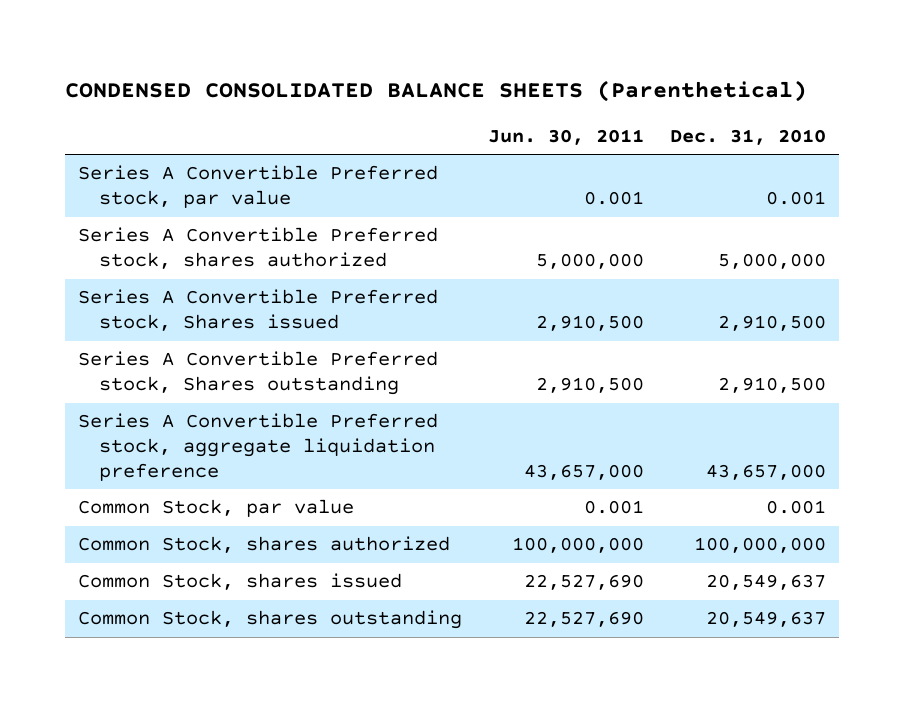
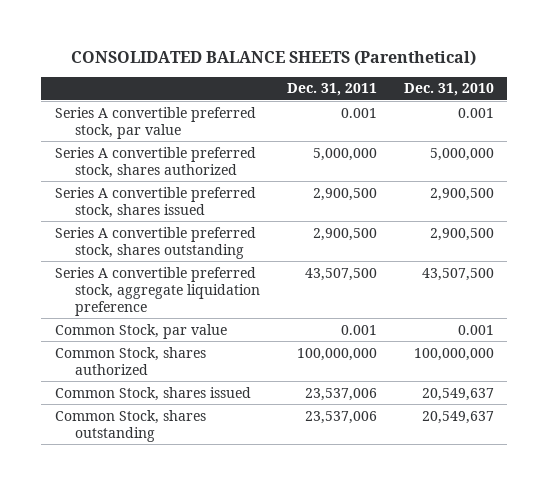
[65,79,808,102] CONDENSED CONSOLIDATED BALANCE SHEETS (Parenthetical) -> [71,49,477,66] CONSOLIDATED BALANCE SHEETS (Parenthetical)
[488,128,645,145] Jun. 30, 2011 -> none
none -> [286,83,377,97] Dec. 31, 2011
[78,165,439,209] Series A Convertible Preferred stock, par value -> [54,106,256,139] Series A convertible preferred stock, par value
[78,227,439,270] Series A Convertible Preferred stock, shares authorized -> [54,146,256,178] Series A convertible preferred stock, shares authorized
[78,289,439,332] Series A Convertible Preferred stock, Shares issued -> [54,186,256,218] Series A convertible preferred stock, shares issued
[718,315,827,332] 2,910,500 -> [429,187,494,201] 2,900,500
[78,351,439,396] Series A Convertible Preferred stock, Shares outstanding -> [54,226,256,259] Series A convertible preferred stock, shares outstanding
[718,377,827,394] 2,910,500 -> [429,227,494,241] 2,900,500
[78,413,439,481] Series A Convertible Preferred stock, aggregate liquidation preference -> [54,266,261,316] Series A convertible preferred stock, aggregate liquidation preference
[706,463,827,480] 43,657,000 -> [421,267,494,281] 43,507,500

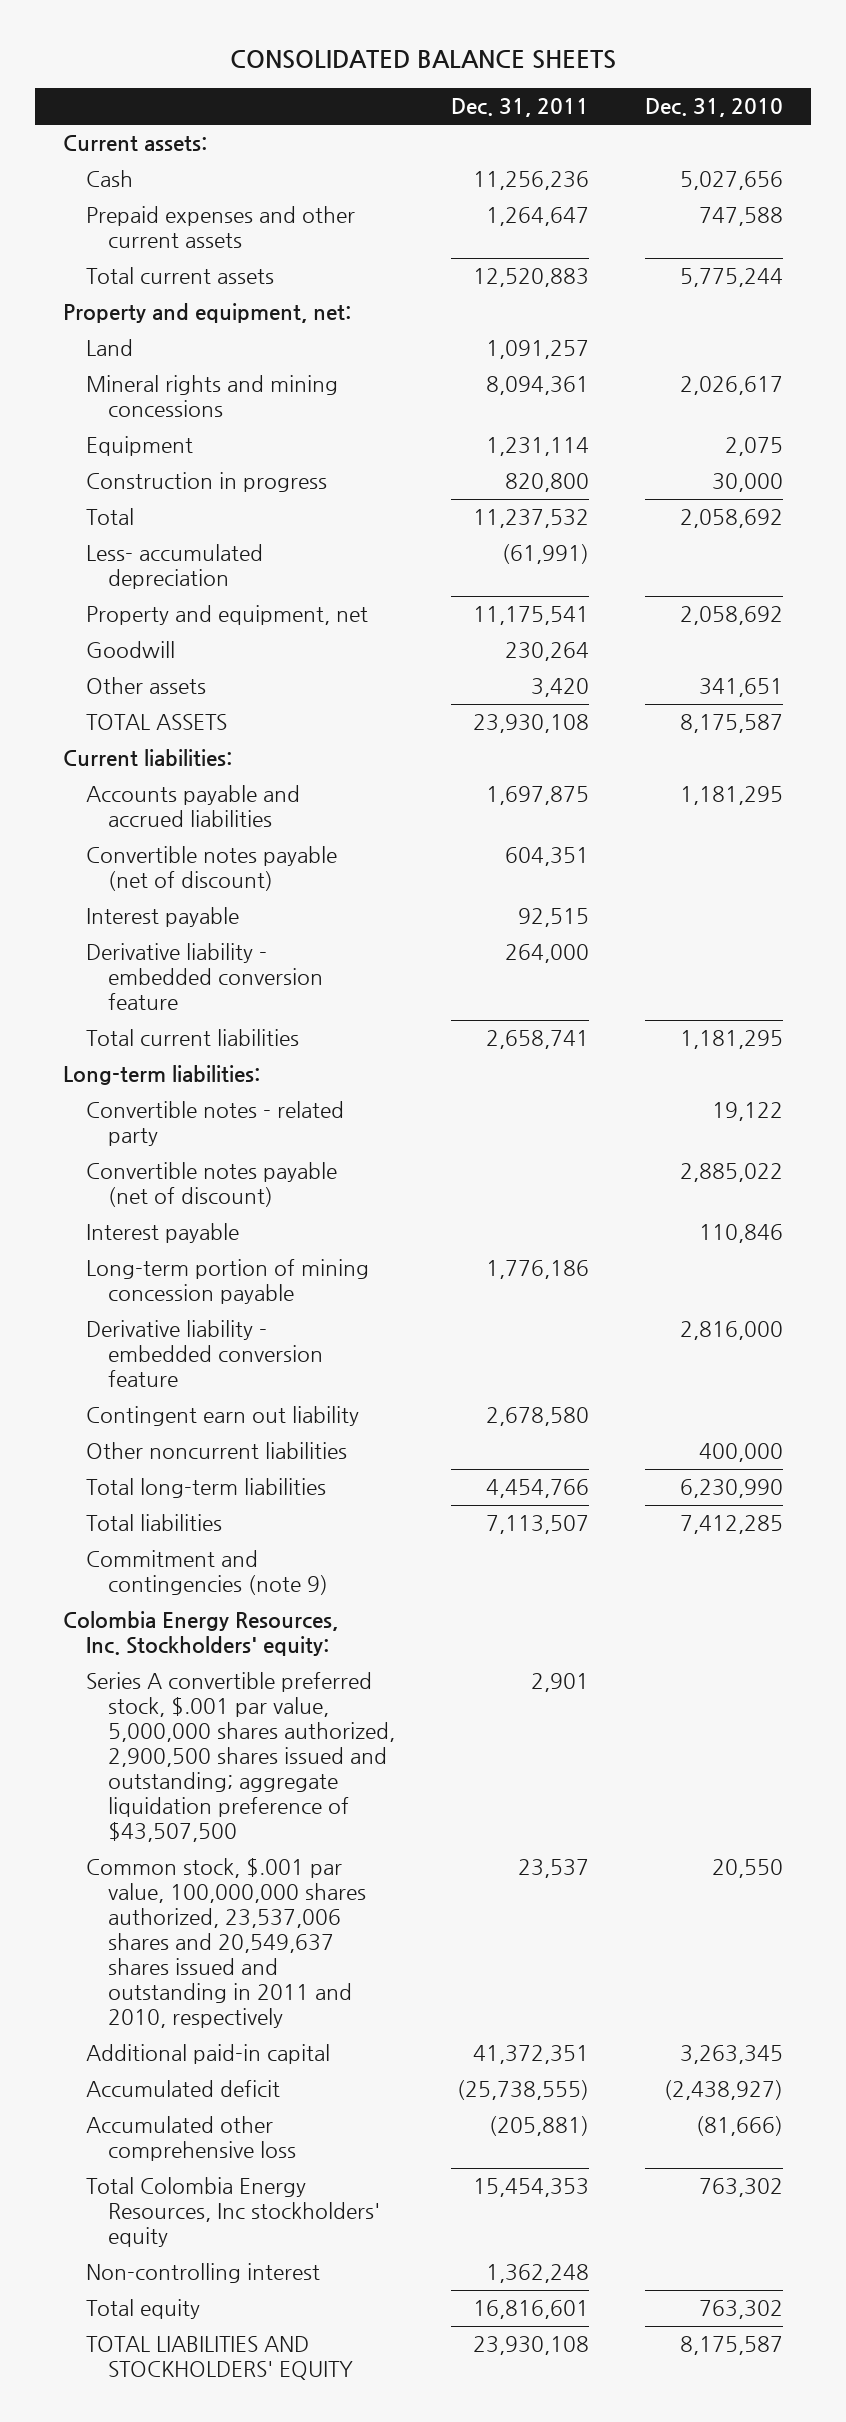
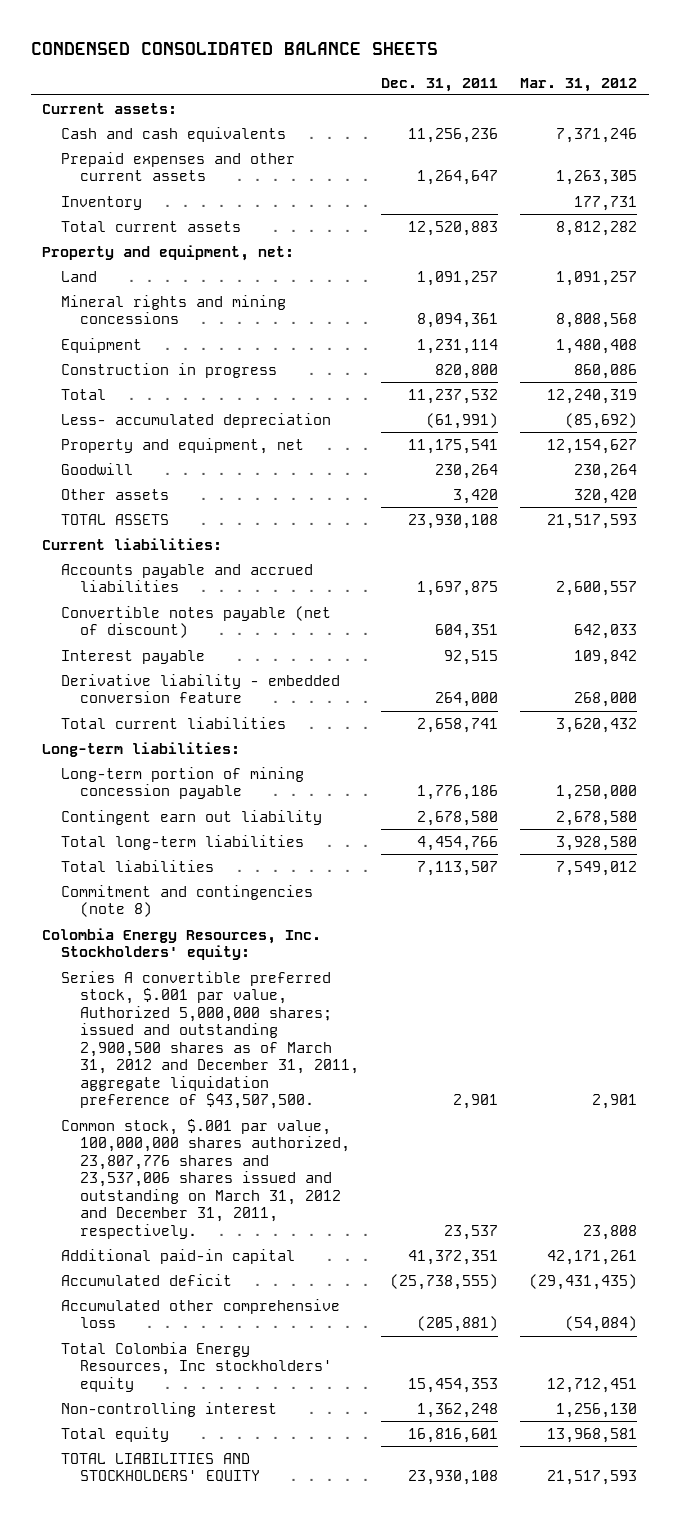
[229,50,616,70] CONSOLIDATED BALANCE SHEETS -> [31,41,439,55] CONDENSED CONSOLIDATED BALANCE SHEETS
[644,98,783,118] Dec. 31, 2010 -> none
none -> [520,77,638,92] Mar. 31, 2012
[85,170,133,188] Cash -> [61,126,287,142] Cash and cash equivalents
none -> [61,195,143,210] Inventory
[85,1101,344,1147] Convertible notes - related party -> none
[85,1162,337,1208] Convertible notes payable (net of discount) -> none
[85,1223,239,1244] Interest payable -> none
[85,1320,324,1388] Derivative liability - embedded conversion feature -> none
[85,1442,347,1460] Other noncurrent liabilities -> none
[85,1550,329,1596] Commitment and contingencies (note 9) -> [61,884,314,918] Commitment and contingencies (note 8)
[85,1672,396,1842] Series A convertible preferred stock, $.001 par value, 5,000,000 shares authorized, 2,900,500 shares issued and outstanding; aggregate liquidation preference of $43,507,500 -> [61,970,359,1110] Series A convertible preferred stock, $.001 par value, Authorized 5,000,000 shares; issued and outstanding 2,900,500 shares as of March 31, 2012 and December 31, 2011, aggregate liquidation preference of $43,507,500.
[85,1858,367,2028] Common stock, $.001 par value, 100,000,000 shares authorized, 23,537,006 shares and 20,549,637 shares issued and outstanding in 2011 and 2010, respectively -> [61,1118,350,1239] Common stock, $.001 par value, 100,000,000 shares authorized, 23,807,776 shares and 23,537,006 shares issued and outstanding on March 31, 2012 and December 31, 2011, respectively.

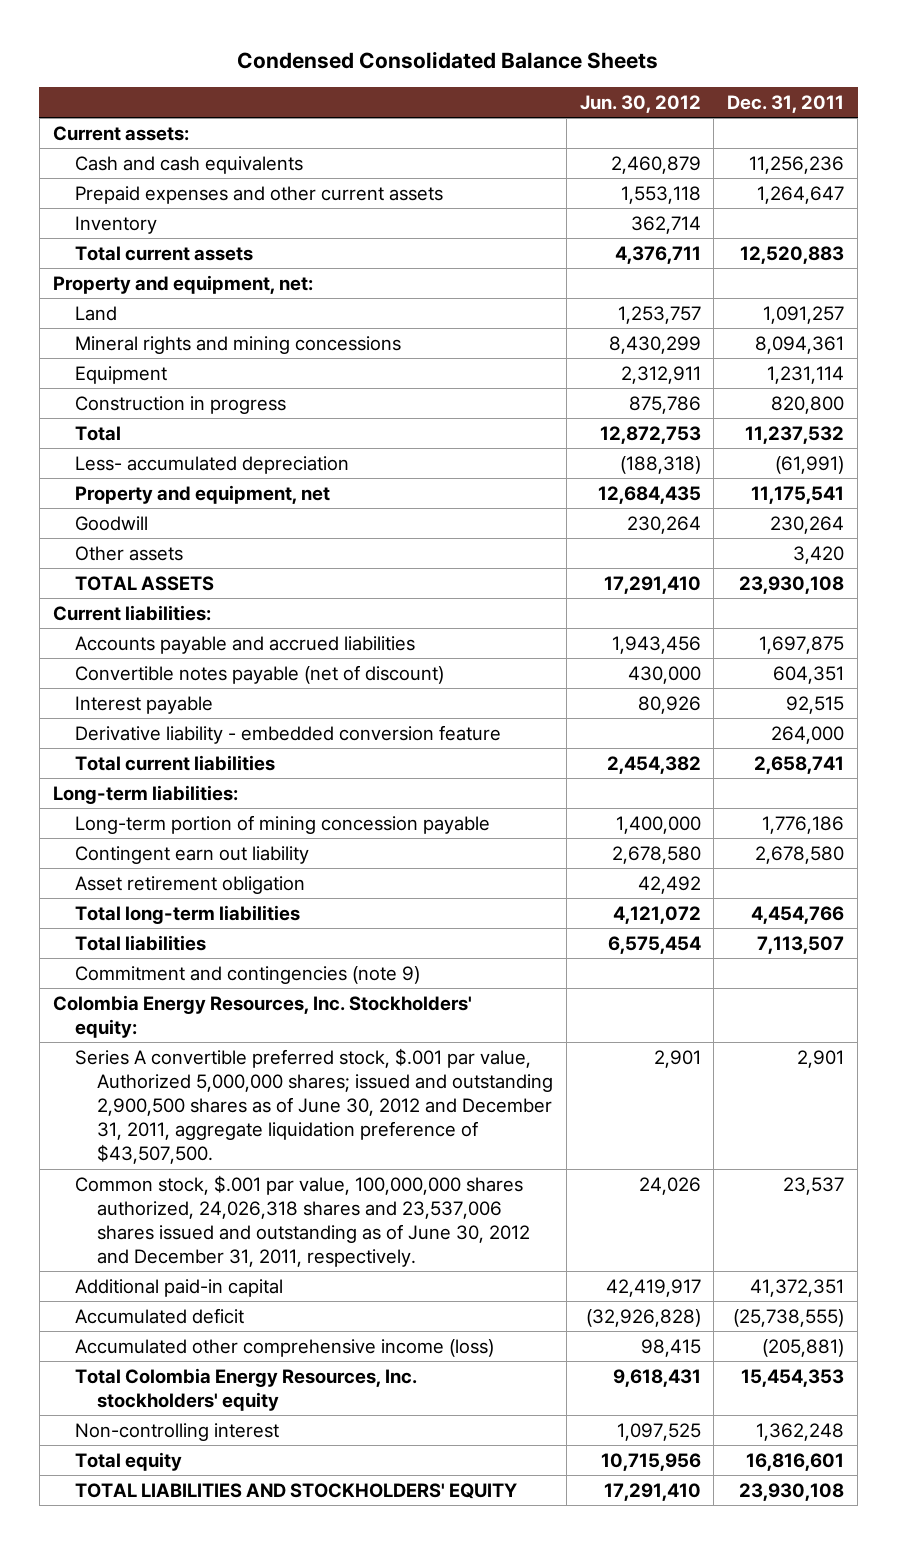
[31,41,439,55] CONDENSED CONSOLIDATED BALANCE SHEETS -> [237,51,659,70] Condensed Consolidated Balance Sheets
[520,77,638,92] Mar. 31, 2012 -> none
none -> [579,94,701,113] Jun. 30, 2012
none -> [74,875,305,894] Asset retirement obligation
[61,884,314,918] Commitment and contingencies (note 8) -> [74,965,420,984] Commitment and contingencies (note 9)
[61,970,359,1110] Series A convertible preferred stock, $.001 par value, Authorized 5,000,000 shares; issued and outstanding 2,900,500 shares as of March 31, 2012 and December 31, 2011, aggregate liquidation preference of $43,507,500. -> [74,1047,554,1165] Series A convertible preferred stock, $.001 par value, Authorized 5,000,000 shares; issued and outstanding 2,900,500 shares as of June 30, 2012 and December 31, 2011, aggregate liquidation preference of $43,507,500.
[61,1118,350,1239] Common stock, $.001 par value, 100,000,000 shares authorized, 23,807,776 shares and 23,537,006 shares issued and outstanding on March 31, 2012 and December 31, 2011, respectively. -> [74,1174,531,1268] Common stock, $.001 par value, 100,000,000 shares authorized, 24,026,318 shares and 23,537,006 shares issued and outstanding as of June 30, 2012 and December 31, 2011, respectively.
[61,1298,341,1329] Accumulated other comprehensive loss -> [74,1338,494,1357] Accumulated other comprehensive income (loss)
[61,1341,332,1392] Total Colombia Energy Resources, Inc stockholders' equity -> [74,1367,417,1411] Total Colombia Energy Resources, Inc. stockholders' equity

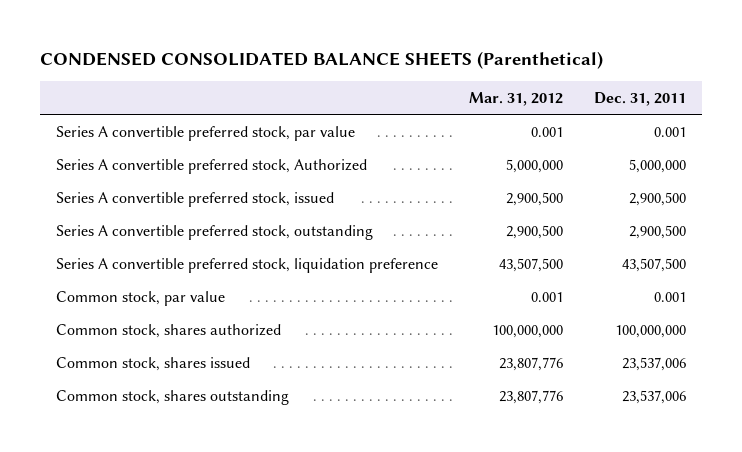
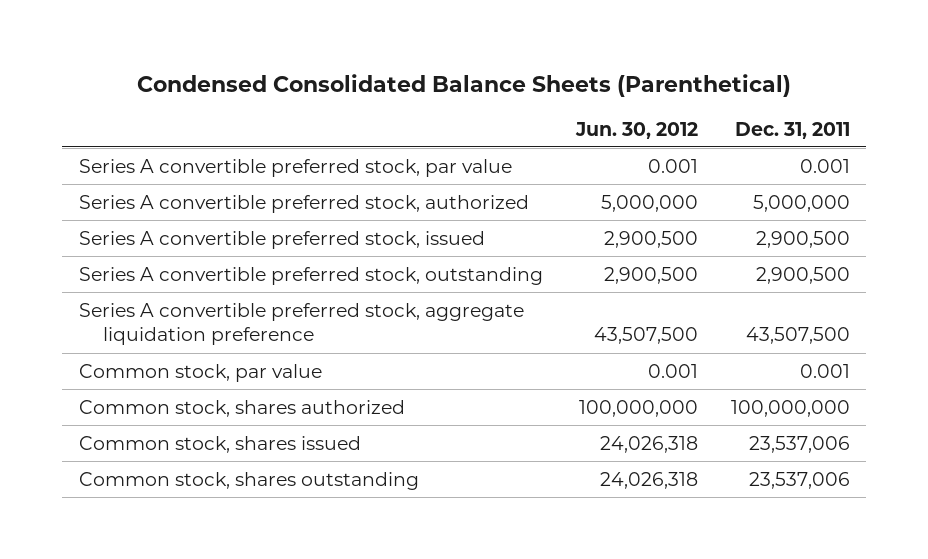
[40,51,604,70] CONDENSED CONSOLIDATED BALANCE SHEETS (Parenthetical) -> [137,73,792,97] Condensed Consolidated Balance Sheets (Parenthetical)
[468,91,563,106] Mar. 31, 2012 -> none
none -> [574,121,698,139] Jun. 30, 2012
[55,158,367,174] Series A convertible preferred stock, Authorized -> [78,194,529,213] Series A convertible preferred stock, authorized
[55,257,438,273] Series A convertible preferred stock, liquidation preference -> [78,302,524,346] Series A convertible preferred stock, aggregate liquidation preference

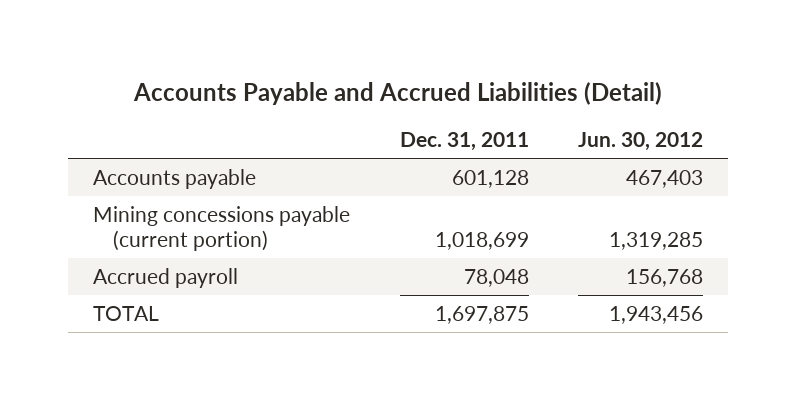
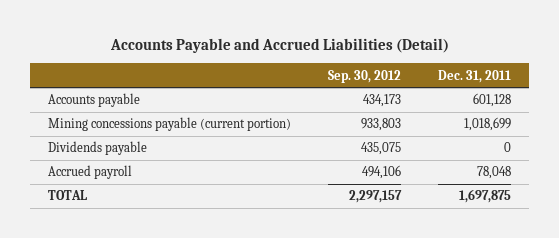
[578,132,704,152] Jun. 30, 2012 -> none
none -> [328,69,402,83] Sep. 30, 2012
none -> [48,141,148,156] Dividends payable

